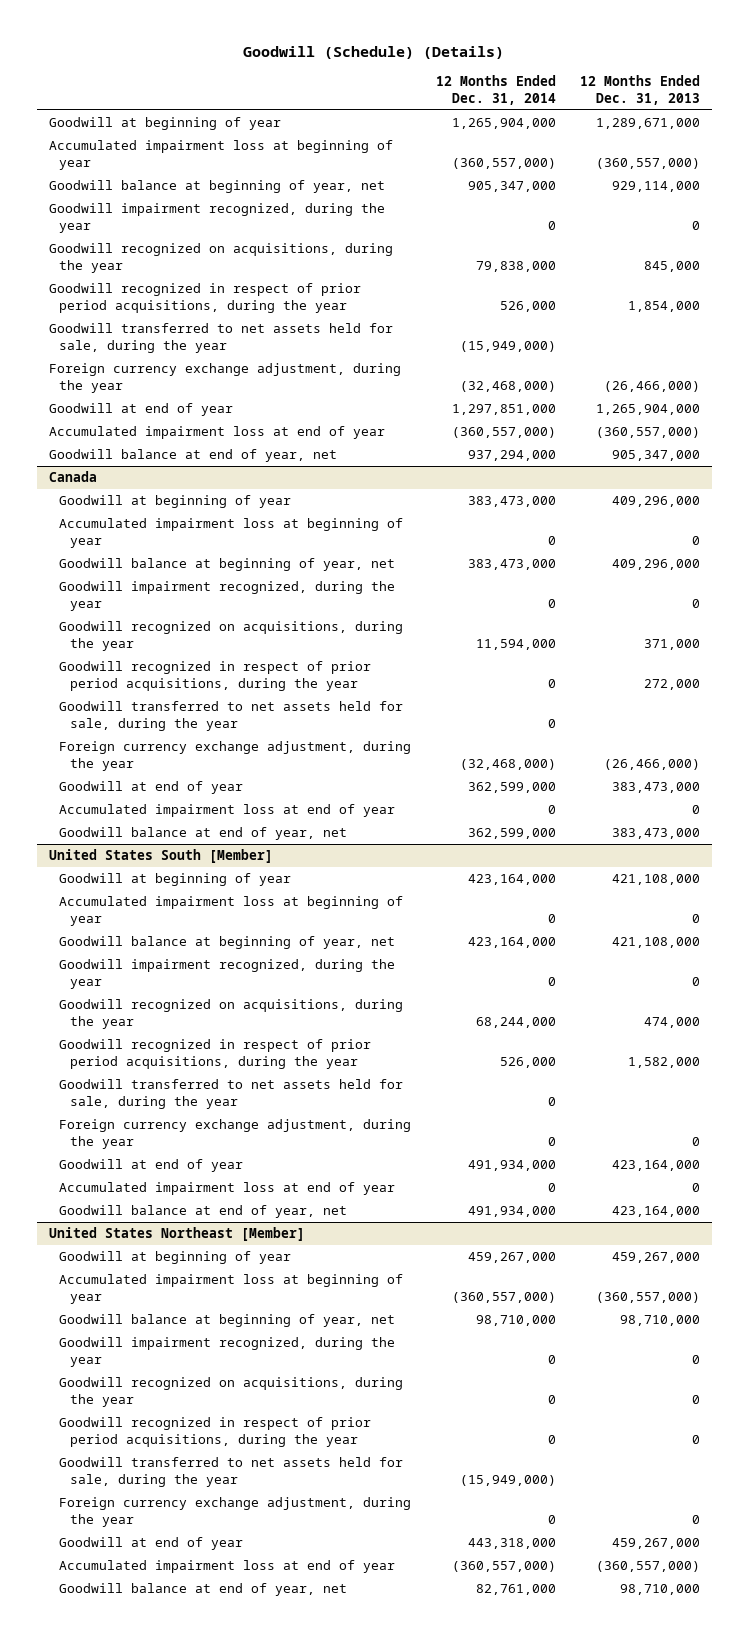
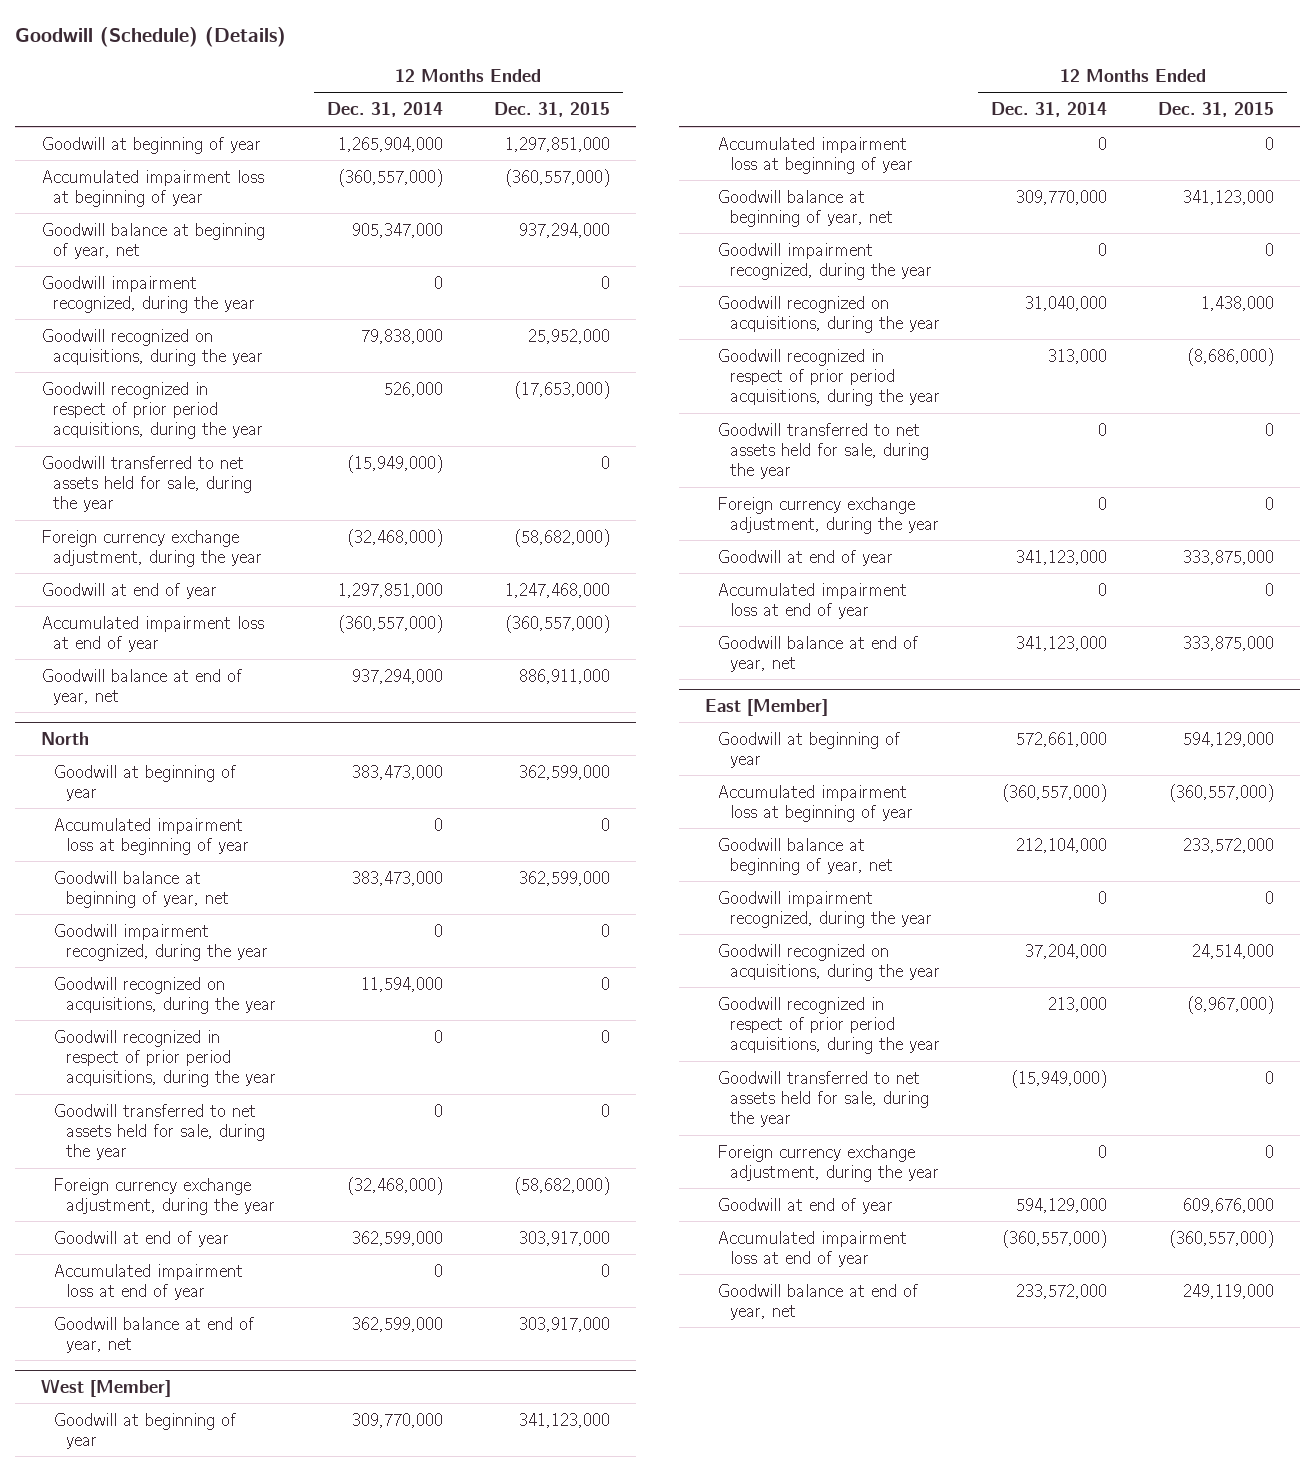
[579,75,700,106] 12 Months Ended Dec. 31, 2013 -> none
none -> [494,102,611,118] Dec. 31, 2015
[49,471,98,483] Canada -> [40,731,89,745] North
[49,849,274,864] United States South [Member] -> none
none -> [40,1377,171,1397] West [Member]
[467,874,556,886] 423,164,000 -> [351,1412,443,1428] 309,770,000
[467,937,556,949] 423,164,000 -> [1016,189,1108,205] 309,770,000
[475,1017,556,1029] 68,244,000 -> [1025,295,1108,311] 31,040,000
[499,1057,556,1069] 526,000 -> [1048,348,1108,364] 313,000
[467,1160,556,1172] 491,934,000 -> [1016,549,1108,565] 341,123,000
[49,1227,306,1242] United States Northeast [Member] -> none
[467,1206,556,1218] 491,934,000 -> [1016,635,1108,651] 341,123,000
none -> [704,698,828,716] East [Member]
[467,1252,556,1264] 459,267,000 -> [1016,731,1108,747] 572,661,000
[475,1315,556,1327] 98,710,000 -> [1016,837,1108,853] 212,104,000
[547,1395,556,1405] 0 -> [1025,943,1108,959] 37,204,000
[547,1435,556,1445] 0 -> [1048,996,1108,1012] 213,000
[467,1538,556,1550] 443,318,000 -> [1016,1197,1108,1213] 594,129,000
[475,1584,556,1596] 82,761,000 -> [1016,1283,1108,1299] 233,572,000

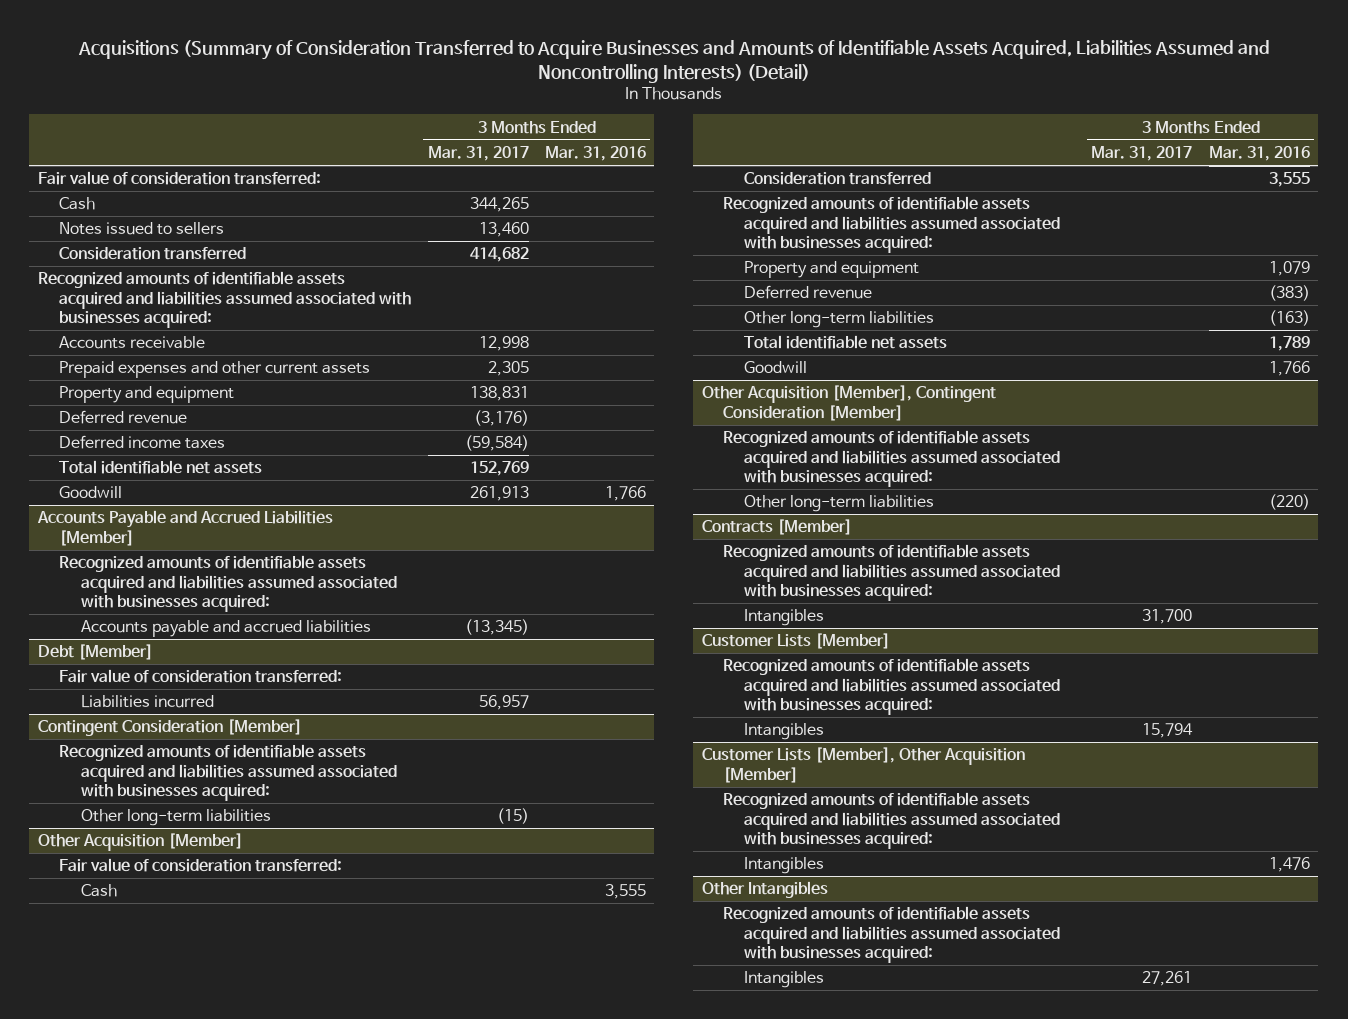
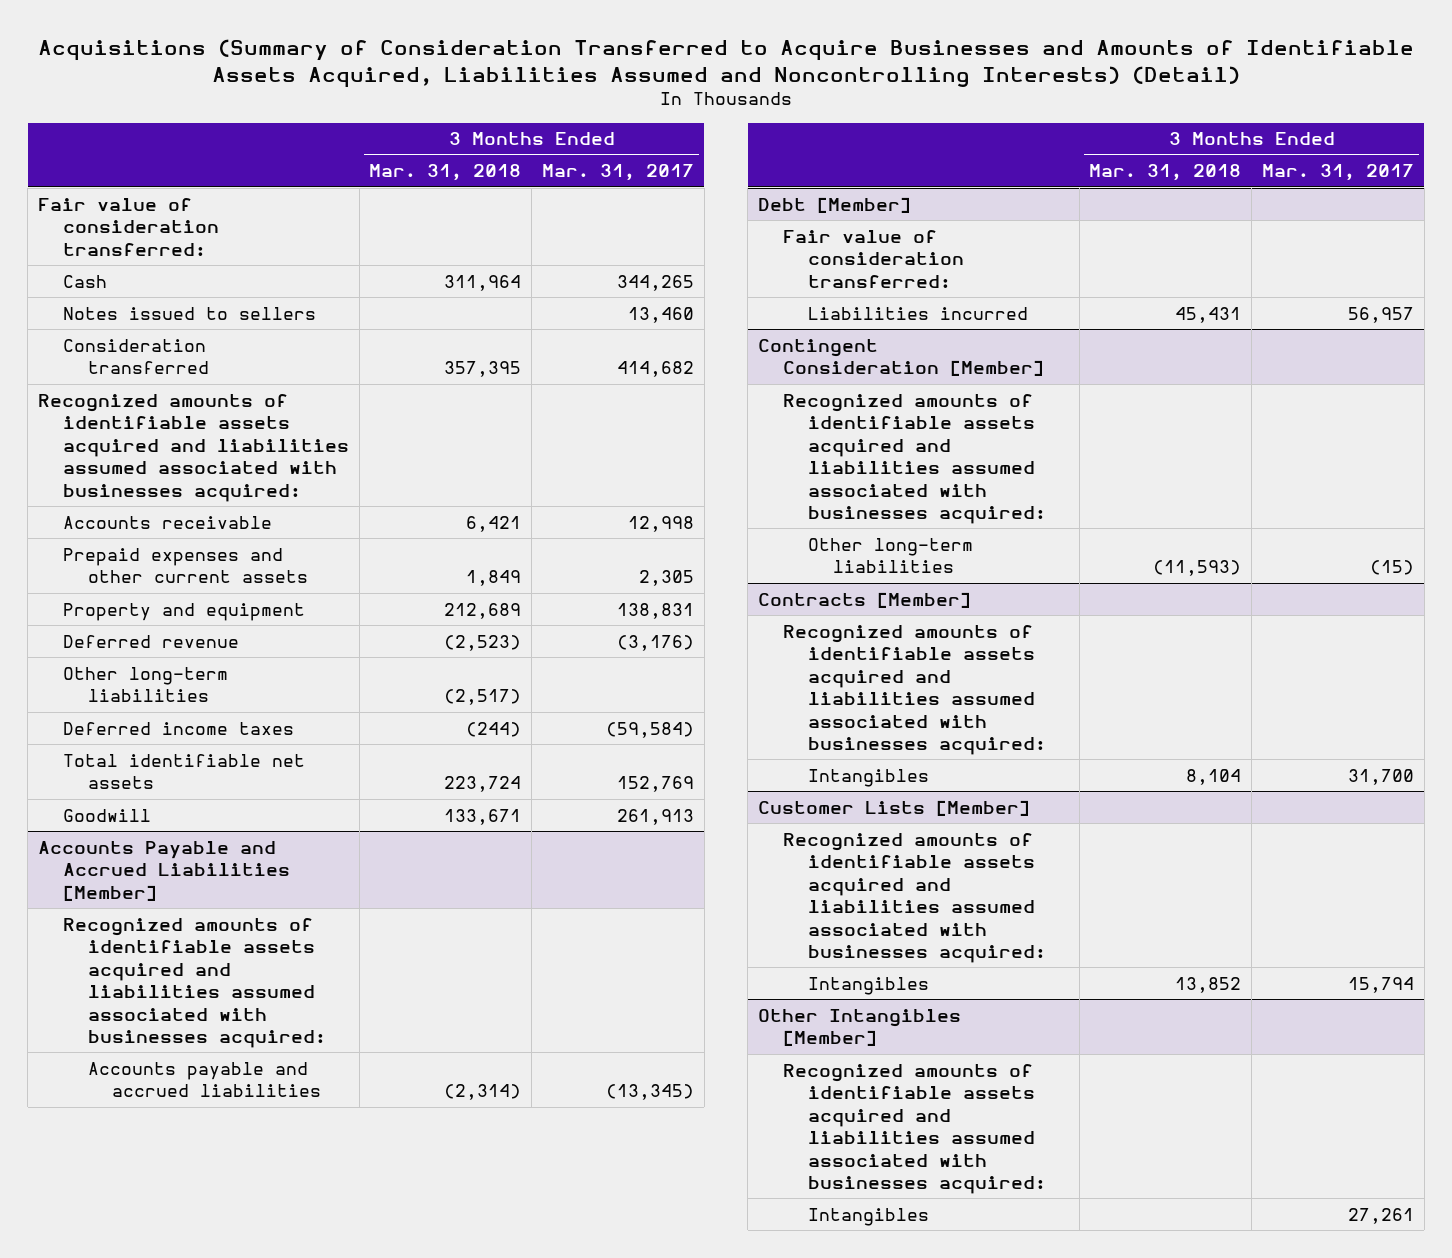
[545,145,647,161] Mar. 31, 2016 -> none
none -> [369,164,522,182] Mar. 31, 2018
none -> [62,666,228,703] Other long-term liabilities
[37,833,243,852] Other Acquisition [Member] -> none
[59,858,343,873] Fair value of consideration transferred: -> none
[80,884,117,898] Cash -> none
[744,172,932,186] Consideration transferred -> none
[722,196,1061,254] Recognized amounts of identifiable assets acquired and liabilities assumed associated with businesses acquired: -> none
[744,261,920,279] Property and equipment -> none
[744,285,873,300] Deferred revenue -> none
[744,311,935,329] Other long-term liabilities -> none
[744,335,948,350] Total identifiable net assets -> none
[744,361,808,374] Goodwill -> none
[701,385,996,421] Other Acquisition [Member], Contingent Consideration [Member] -> none
[722,430,1061,488] Recognized amounts of identifiable assets acquired and liabilities assumed associated with businesses acquired: -> none
[744,495,935,513] Other long-term liabilities -> none
[701,747,1025,783] Customer Lists [Member], Other Acquisition [Member] -> none
[722,792,1061,850] Recognized amounts of identifiable assets acquired and liabilities assumed associated with businesses acquired: -> none
[744,857,825,875] Intangibles -> none
[701,881,828,899] Other Intangibles -> [757,1008,961,1047] Other Intangibles [Member]

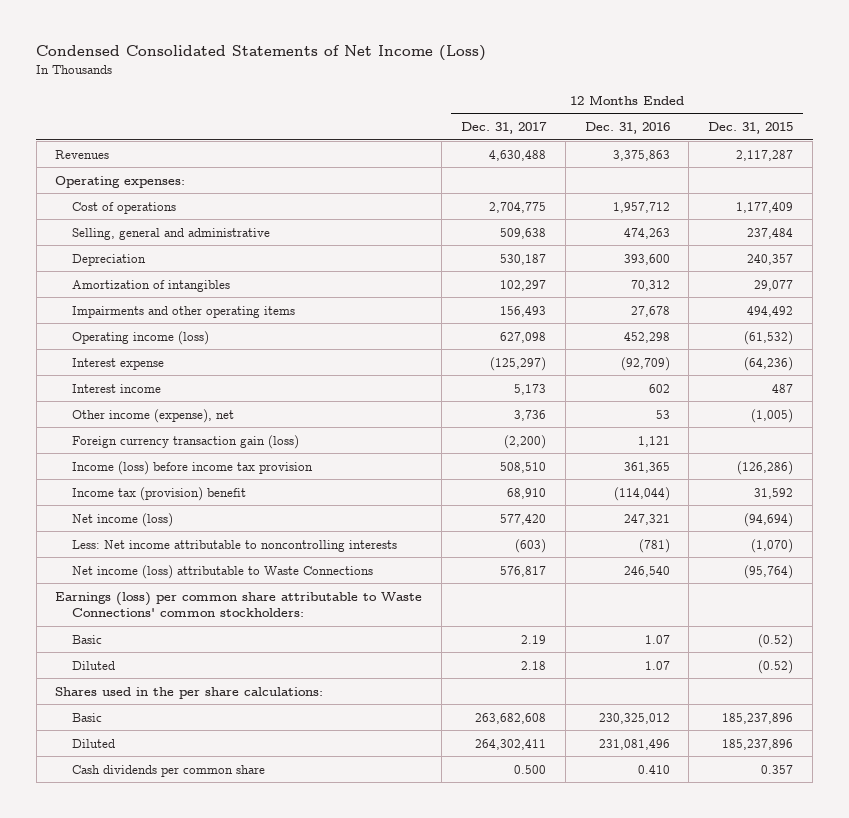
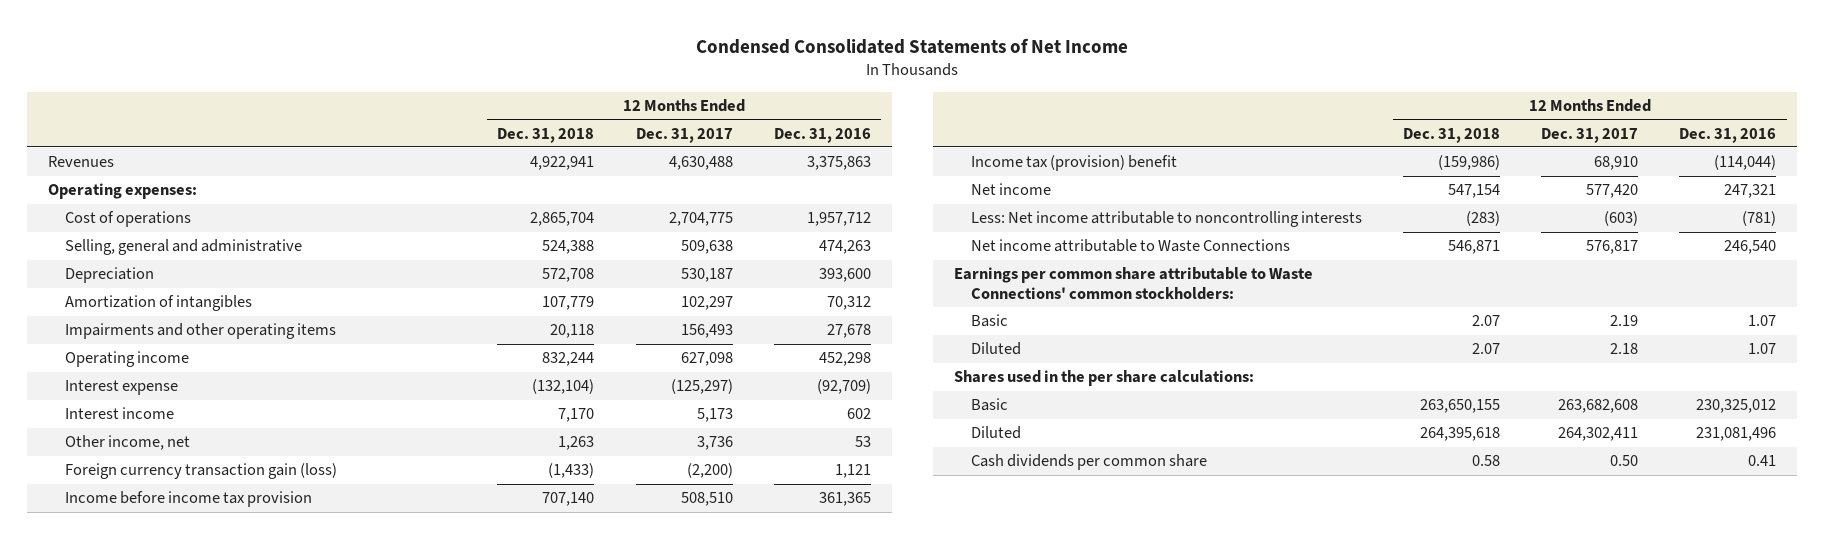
[36,45,487,62] Condensed Consolidated Statements of Net Income (Loss) -> [696,38,1129,55] Condensed Consolidated Statements of Net Income
[708,122,794,135] Dec. 31, 2015 -> none
none -> [497,127,595,143] Dec. 31, 2018
[71,330,209,345] Operating income (loss) -> [65,351,190,368] Operating income
[71,408,234,423] Other income (expense), net -> [65,435,191,451] Other income, net
[71,460,313,475] Income (loss) before income tax provision -> [65,491,313,508] Income before income tax provision
[71,512,173,527] Net income (loss) -> [970,183,1051,196] Net income
[71,564,373,579] Net income (loss) attributable to Waste Connections -> [970,239,1290,253] Net income attributable to Waste Connections
[55,591,423,618] Earnings (loss) per common share attributable to Waste Connections' common stockholders: -> [953,267,1313,300] Earnings per common share attributable to Waste Connections' common stockholders:
[514,764,547,774] 0.500 -> [1610,455,1639,467] 0.50
[637,764,670,774] 0.410 -> [1748,455,1777,467] 0.41

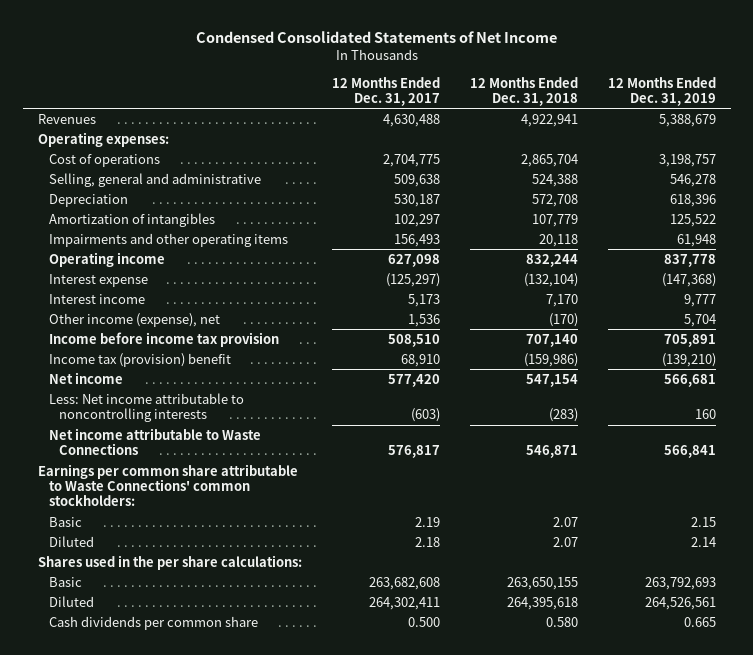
[773,127,871,143] Dec. 31, 2016 -> none
none -> [607,76,716,106] 12 Months Ended Dec. 31, 2019
[65,463,338,480] Foreign currency transaction gain (loss) -> none
[65,435,191,451] Other income, net -> [48,312,220,327] Other income (expense), net
[558,436,595,451] 1,263 -> [548,312,578,327] (170)
[696,436,733,451] 3,736 -> [407,313,440,327] 1,536
[1471,455,1500,467] 0.58 -> [545,616,578,627] 0.580
[1610,455,1639,467] 0.50 -> [407,616,440,627] 0.500

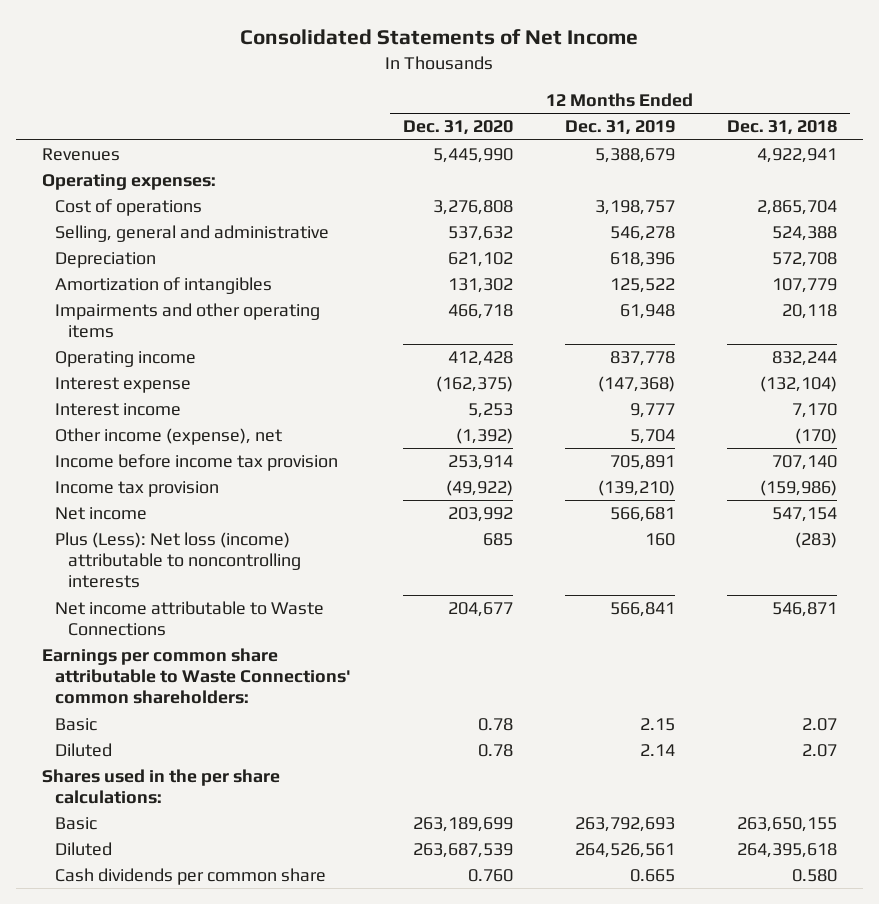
[195,30,557,43] Condensed Consolidated Statements of Net Income -> [240,29,639,46] Consolidated Statements of Net Income
[331,76,440,106] 12 Months Ended Dec. 31, 2017 -> none
none -> [403,120,514,136] Dec. 31, 2020
[48,352,231,367] Income tax (provision) benefit -> [55,481,220,498] Income tax provision
[48,392,244,423] Less: Net income attributable to noncontrolling interests -> [55,532,302,589] Plus (Less): Net loss (income) attributable to noncontrolling interests
[37,463,298,507] Earnings per common share attributable to Waste Connections' common stockholders: -> [42,648,352,705] Earnings per common share attributable to Waste Connections' common shareholders:

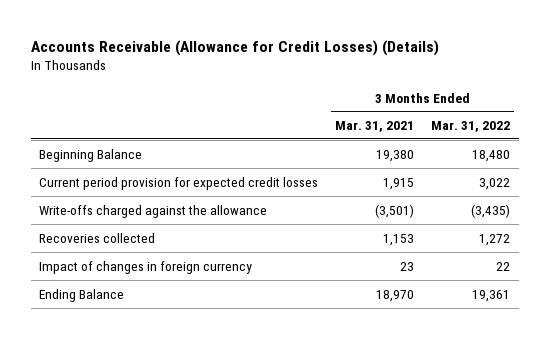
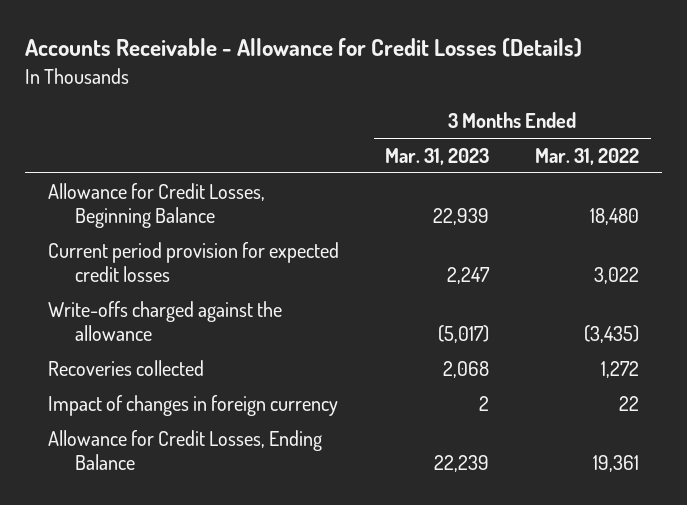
[30,39,439,56] Accounts Receivable (Allowance for Credit Losses) (Details) -> [24,38,582,58] Accounts Receivable - Allowance for Credit Losses (Details)
[335,121,415,133] Mar. 31, 2021 -> none
none -> [385,148,490,166] Mar. 31, 2023
[39,148,143,162] Beginning Balance -> [47,182,265,229] Allowance for Credit Losses, Beginning Balance
[39,288,125,302] Ending Balance -> [47,429,322,471] Allowance for Credit Losses, Ending Balance

